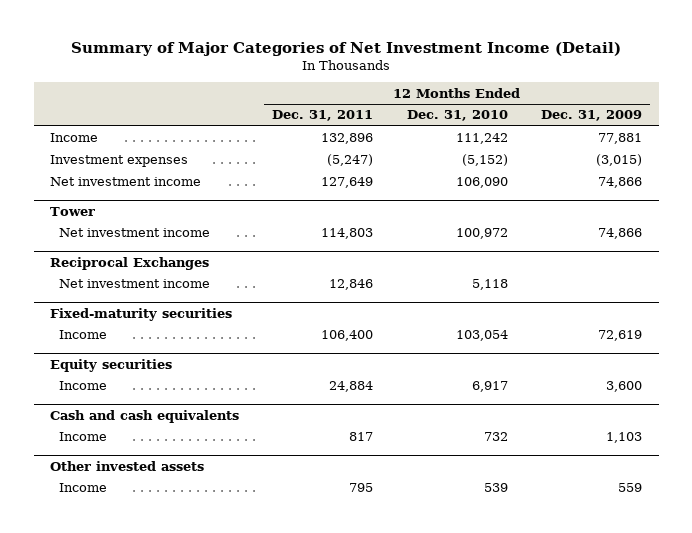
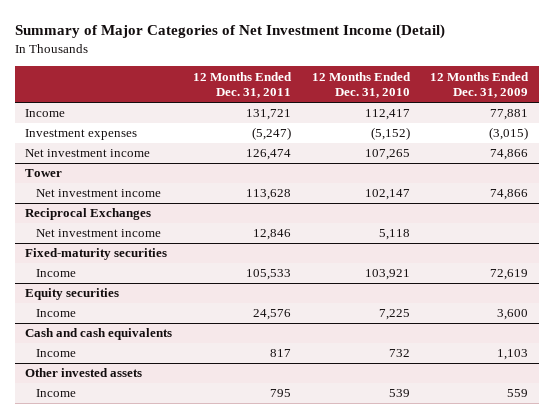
[321,133,374,145] 132,896 -> [246,109,292,121] 131,721
[455,133,508,145] 111,242 -> [364,109,410,121] 112,417
[321,177,374,189] 127,649 -> [246,149,292,161] 126,474
[455,177,508,189] 106,090 -> [364,149,410,161] 107,265
[321,228,374,240] 114,803 -> [246,189,292,201] 113,628
[455,228,508,240] 100,972 -> [364,189,410,201] 102,147
[321,330,374,342] 106,400 -> [246,269,292,281] 105,533
[455,330,508,342] 103,054 -> [364,269,410,281] 103,921
[329,381,374,393] 24,884 -> [253,309,292,321] 24,576
[471,381,508,393] 6,917 -> [378,309,410,321] 7,225

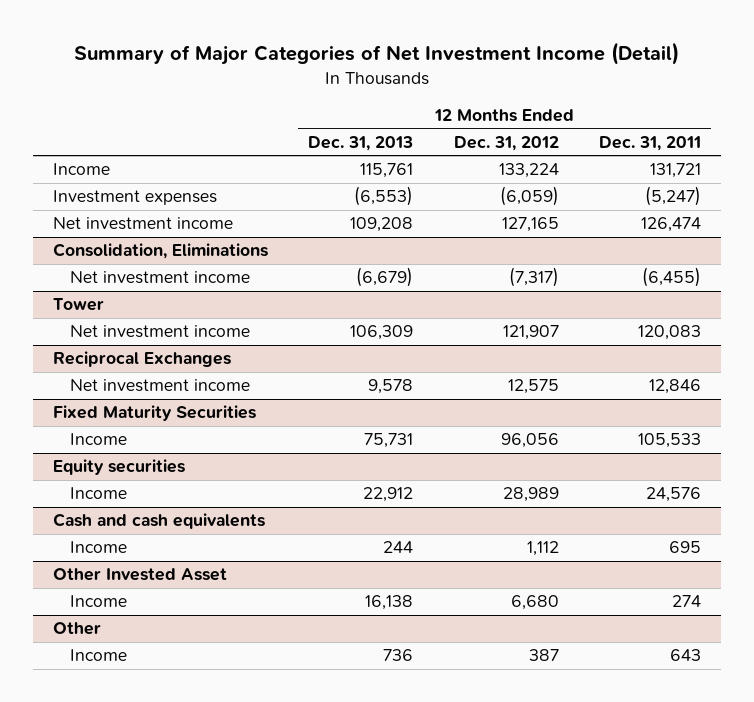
[311,71,411,99] 12 Months Ended Dec. 31, 2010 -> none
[430,71,530,99] 12 Months Ended Dec. 31, 2009 -> none
none -> [308,135,414,151] Dec. 31, 2013
none -> [453,135,559,151] Dec. 31, 2012
none -> [53,243,269,260] Consolidation, Eliminations
none -> [70,271,251,285] Net investment income
[246,189,292,201] 113,628 -> [637,325,701,341] 120,083
[25,248,168,261] Fixed-maturity securities -> [53,405,257,422] Fixed Maturity Securities
[270,349,292,358] 817 -> [668,541,701,554] 695
[25,368,143,378] Other invested assets -> [53,568,228,582] Other Invested Asset
[270,389,292,398] 795 -> [671,595,701,608] 274
none -> [53,622,102,636] Other
none -> [70,649,128,662] Income

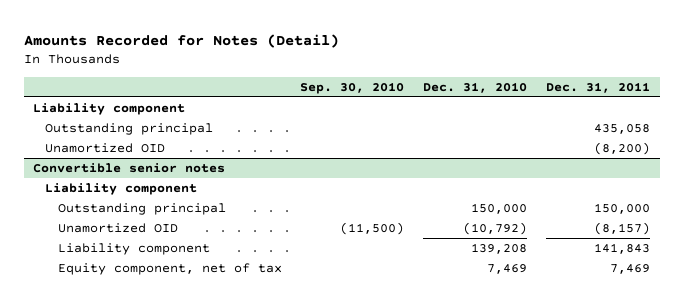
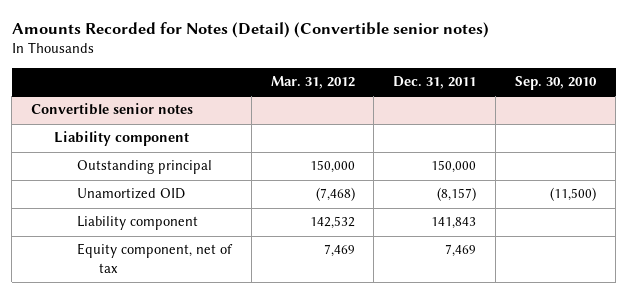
[23,33,339,48] Amounts Recorded for Notes (Detail) -> [11,22,489,39] Amounts Recorded for Notes (Detail) (Convertible senior notes)
[423,81,528,93] Dec. 31, 2010 -> none
none -> [270,76,355,90] Mar. 31, 2012
[33,103,186,116] Liability component -> none
[45,123,214,136] Outstanding principal -> none
[45,143,166,154] Unamortized OID -> none

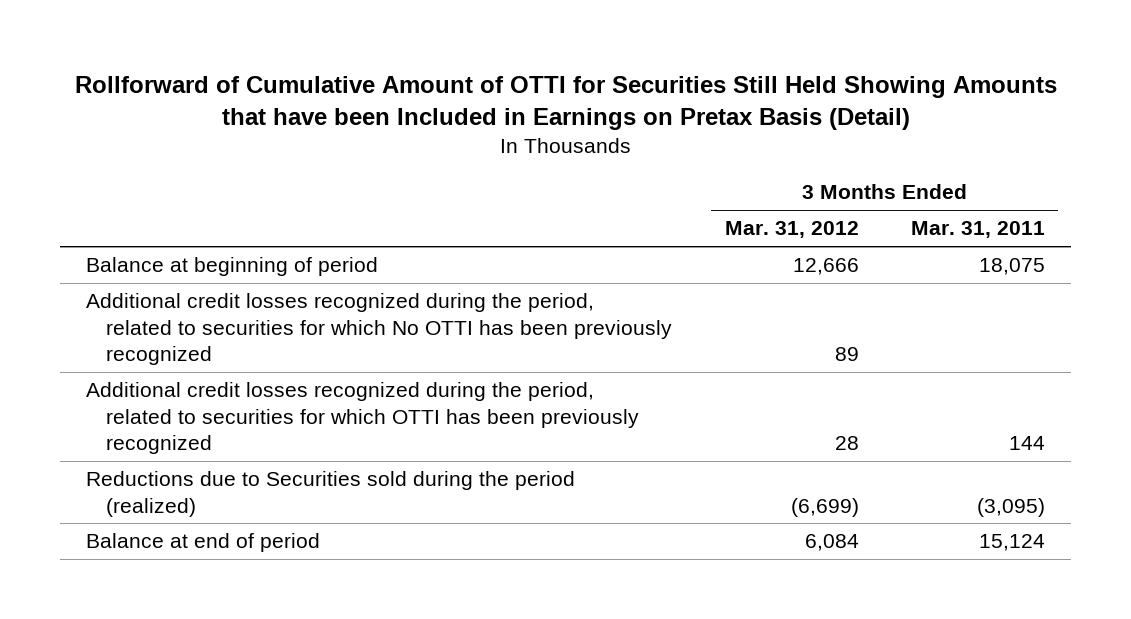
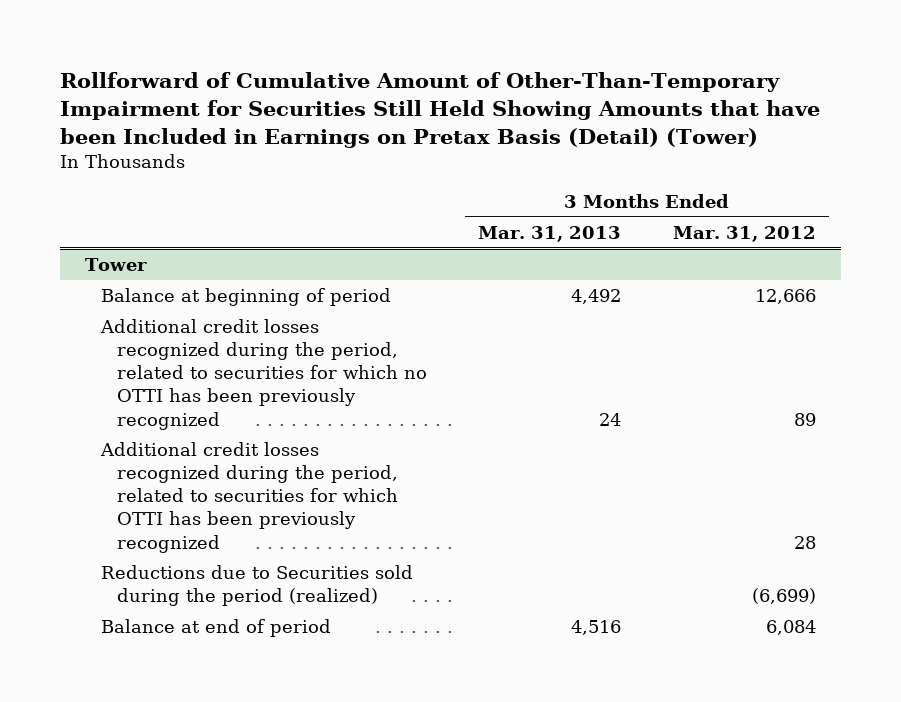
[74,75,1057,130] Rollforward of Cumulative Amount of OTTI for Securities Still Held Showing Amounts that have been Included in Earnings on Pretax Basis (Detail) -> [59,71,820,148] Rollforward of Cumulative Amount of Other-Than-Temporary Impairment for Securities Still Held Showing Amounts that have been Included in Earnings on Pretax Basis (Detail) (Tower)
[910,221,1045,239] Mar. 31, 2011 -> none
none -> [478,225,622,242] Mar. 31, 2013
none -> [85,257,148,271] Tower
[86,293,673,366] Additional credit losses recognized during the period, related to securities for which No OTTI has been previously recognized -> [100,318,427,430] Additional credit losses recognized during the period, related to securities for which no OTTI has been previously recognized

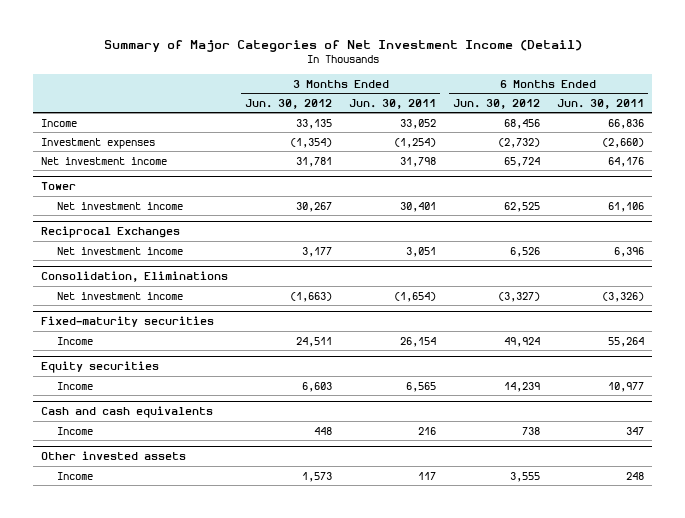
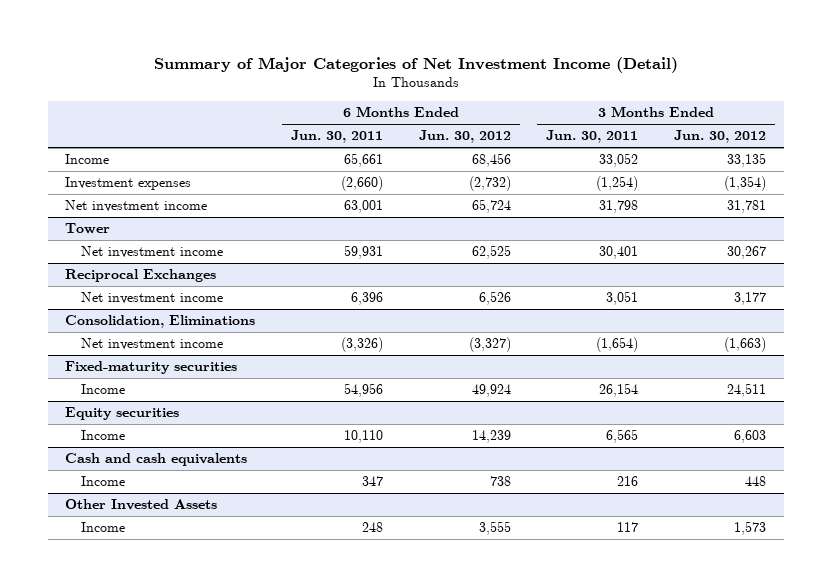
[607,118,644,129] 66,836 -> [344,153,384,168] 65,661
[607,156,644,167] 64,176 -> [344,200,384,214] 63,001
[607,201,644,212] 61,106 -> [344,245,384,260] 59,931
[607,336,644,347] 55,264 -> [344,383,384,398] 54,956
[607,381,644,392] 10,977 -> [344,430,384,444] 10,110
[41,451,187,461] Other invested assets -> [65,499,218,511] Other Invested Assets

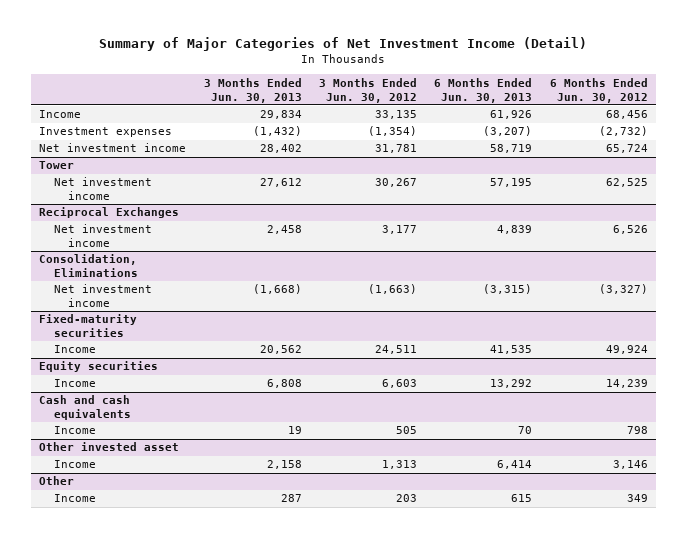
[291,130,384,144] Jun. 30, 2011 -> none
[546,130,639,144] Jun. 30, 2011 -> none
none -> [203,77,302,103] 3 Months Ended Jun. 30, 2013
none -> [434,77,533,103] 6 Months Ended Jun. 30, 2013
[489,476,511,487] 738 -> [626,426,648,435] 798
[745,476,767,487] 448 -> [395,426,417,435] 505
[65,499,218,511] Other Invested Assets -> [39,442,180,452] Other invested asset
[478,521,511,536] 3,555 -> [612,460,648,470] 3,146
[734,521,767,536] 1,573 -> [381,460,417,470] 1,313
none -> [39,476,75,486] Other
none -> [53,494,96,503] Income

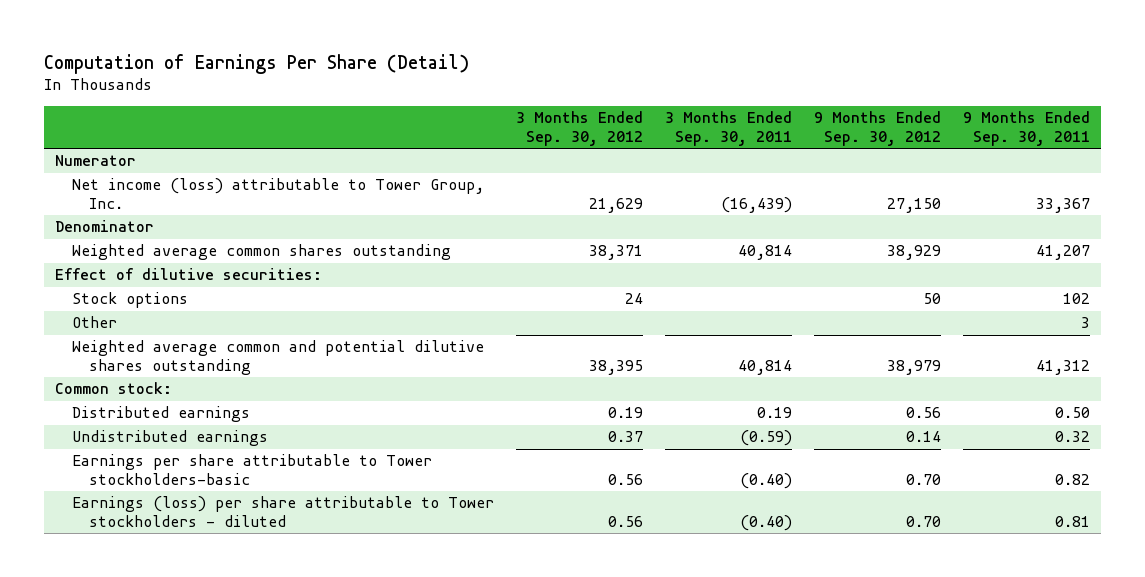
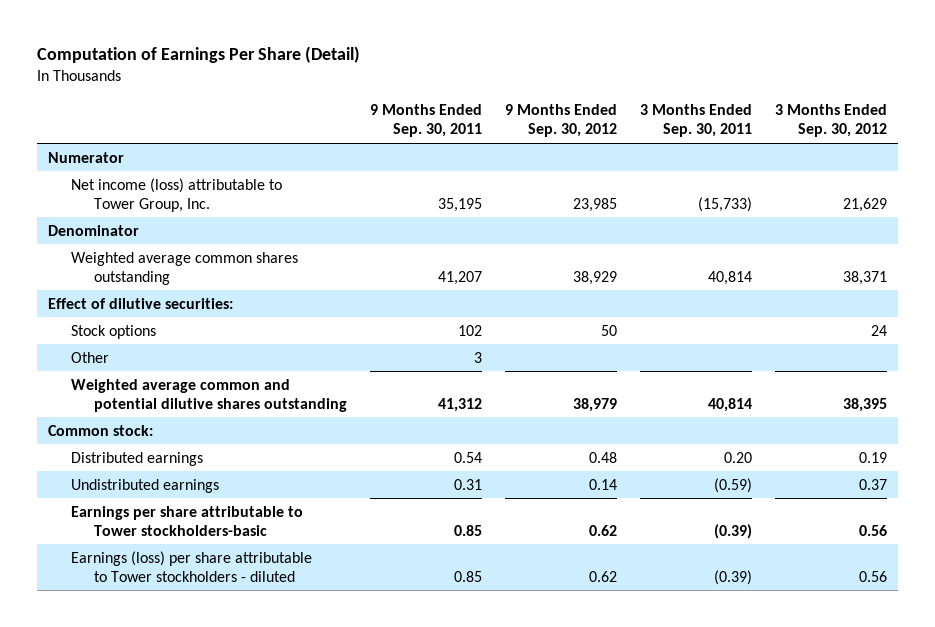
[720,196,792,213] (16,439) -> [697,196,752,212] (15,733)
[886,197,941,213] 27,150 -> [572,197,617,212] 23,985
[1035,197,1090,213] 33,367 -> [437,197,482,212] 35,195
[756,407,792,419] 0.19 -> [723,451,752,463] 0.20
[905,407,941,419] 0.56 -> [588,451,617,463] 0.48
[1054,407,1090,419] 0.50 -> [453,451,482,463] 0.54
[1054,431,1090,443] 0.32 -> [453,478,482,490] 0.31
[739,472,792,489] (0.40) -> [713,523,752,539] (0.39)
[905,473,941,485] 0.70 -> [588,524,617,536] 0.62
[1054,473,1090,485] 0.82 -> [453,524,482,536] 0.85
[739,514,792,531] (0.40) -> [713,569,752,585] (0.39)
[905,515,941,527] 0.70 -> [588,570,617,582] 0.62
[1054,515,1090,527] 0.81 -> [453,570,482,582] 0.85

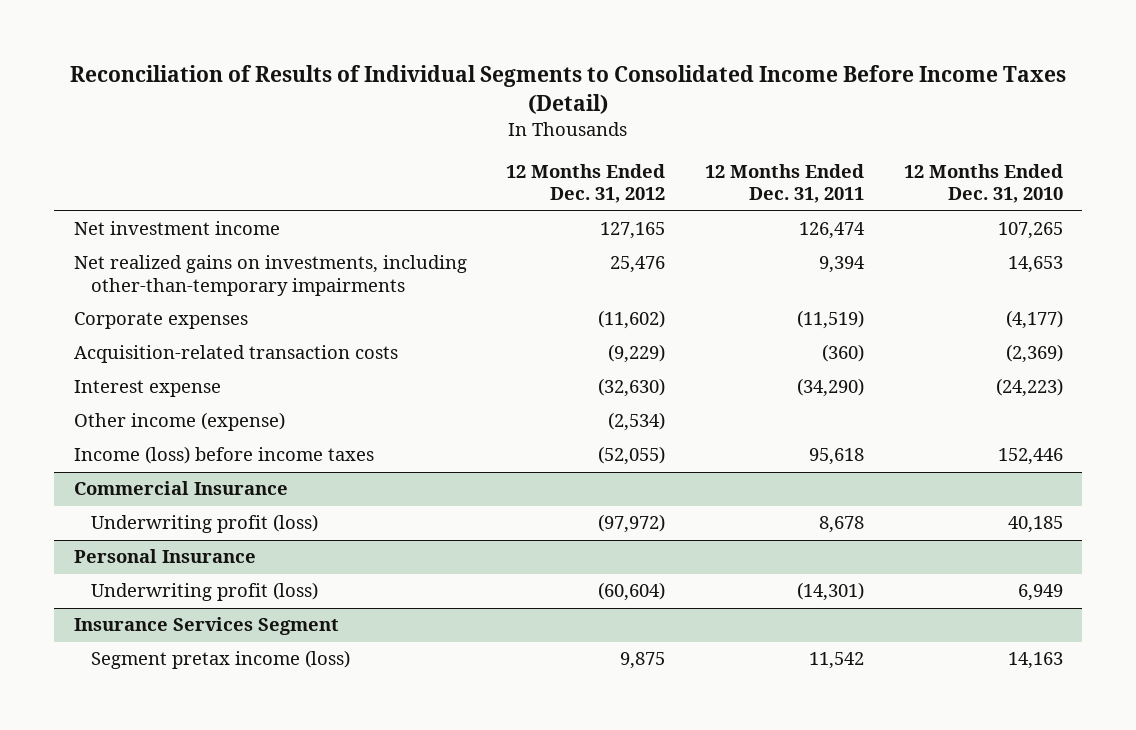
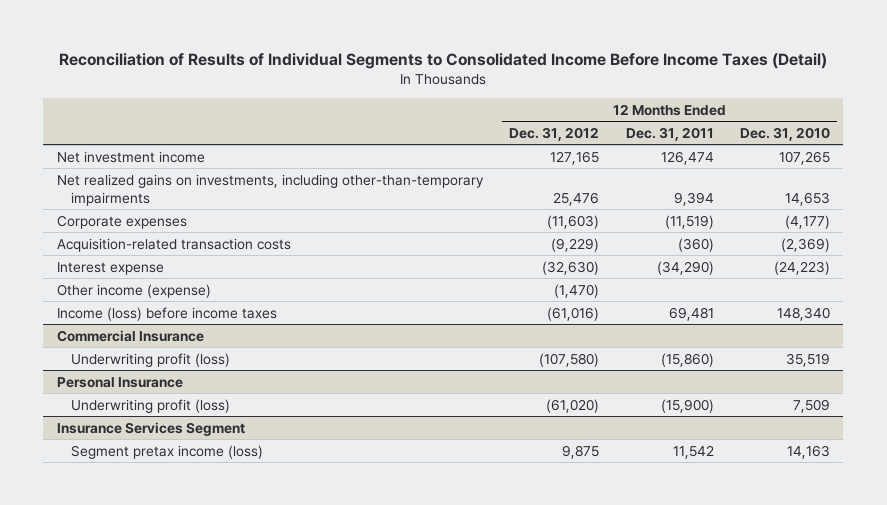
[598,310,666,330] (11,602) -> [547,214,600,229] (11,603)
[608,412,666,432] (2,534) -> [554,283,600,298] (1,470)
[598,446,666,466] (52,055) -> [547,306,600,321] (61,016)
[808,448,864,466] 95,618 -> [668,306,714,321] 69,481
[997,448,1063,466] 152,446 -> [777,306,831,321] 148,340
[598,514,666,534] (97,972) -> [539,352,600,367] (107,580)
[818,516,864,534] 8,678 -> [660,352,714,367] (15,860)
[1007,516,1063,534] 40,185 -> [786,352,831,367] 35,519
[598,582,666,602] (60,604) -> [546,398,600,413] (61,020)
[796,582,864,602] (14,301) -> [660,398,714,413] (15,900)
[1017,584,1063,602] 6,949 -> [793,398,831,413] 7,509

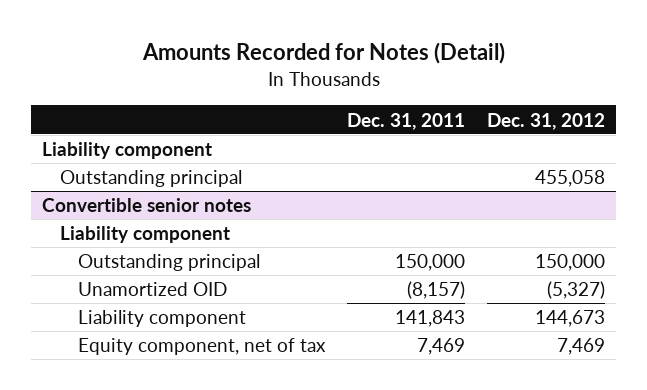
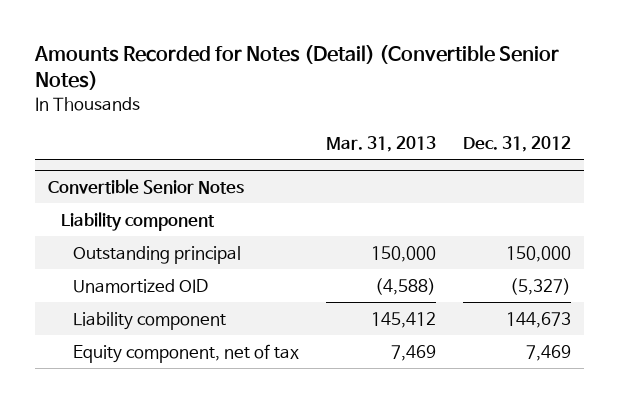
[141,42,505,65] Amounts Recorded for Notes (Detail) -> [33,44,559,90] Amounts Recorded for Notes (Detail) (Convertible Senior Notes)
[346,112,465,130] Dec. 31, 2011 -> none
none -> [325,135,436,152] Mar. 31, 2013
[41,142,212,160] Liability component -> none
[59,170,242,188] Outstanding principal -> none
[41,198,251,213] Convertible senior notes -> [48,178,245,194] Convertible Senior Notes

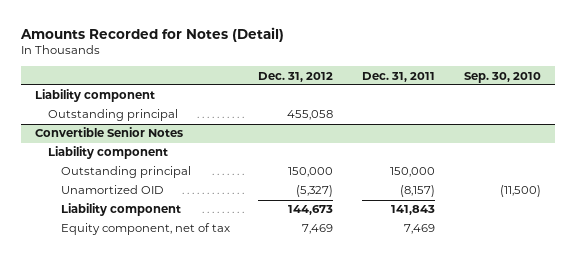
[33,44,559,90] Amounts Recorded for Notes (Detail) (Convertible Senior Notes) -> [19,26,284,42] Amounts Recorded for Notes (Detail)
[325,135,436,152] Mar. 31, 2013 -> none
none -> [362,71,436,82] Dec. 31, 2011
none -> [463,71,541,83] Sep. 30, 2010
none -> [35,89,156,103] Liability component
none -> [47,109,178,122] Outstanding principal

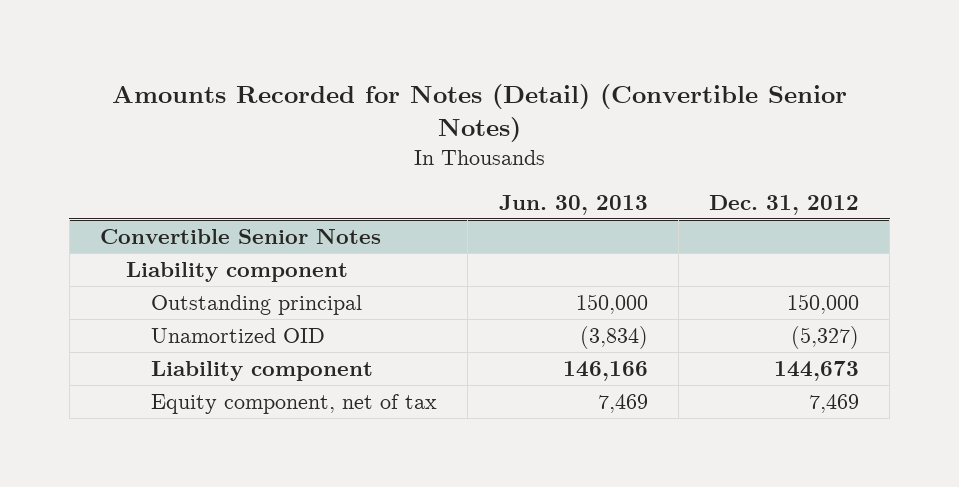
[19,26,284,42] Amounts Recorded for Notes (Detail) -> [111,83,847,142] Amounts Recorded for Notes (Detail) (Convertible Senior Notes)
[362,71,436,82] Dec. 31, 2011 -> none
[463,71,541,83] Sep. 30, 2010 -> none
none -> [498,194,648,215] Jun. 30, 2013
[35,89,156,103] Liability component -> none
[47,109,178,122] Outstanding principal -> none

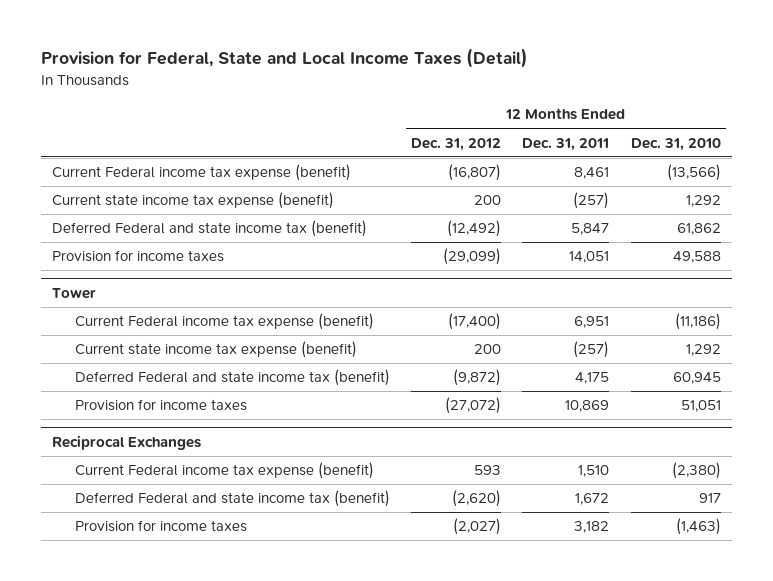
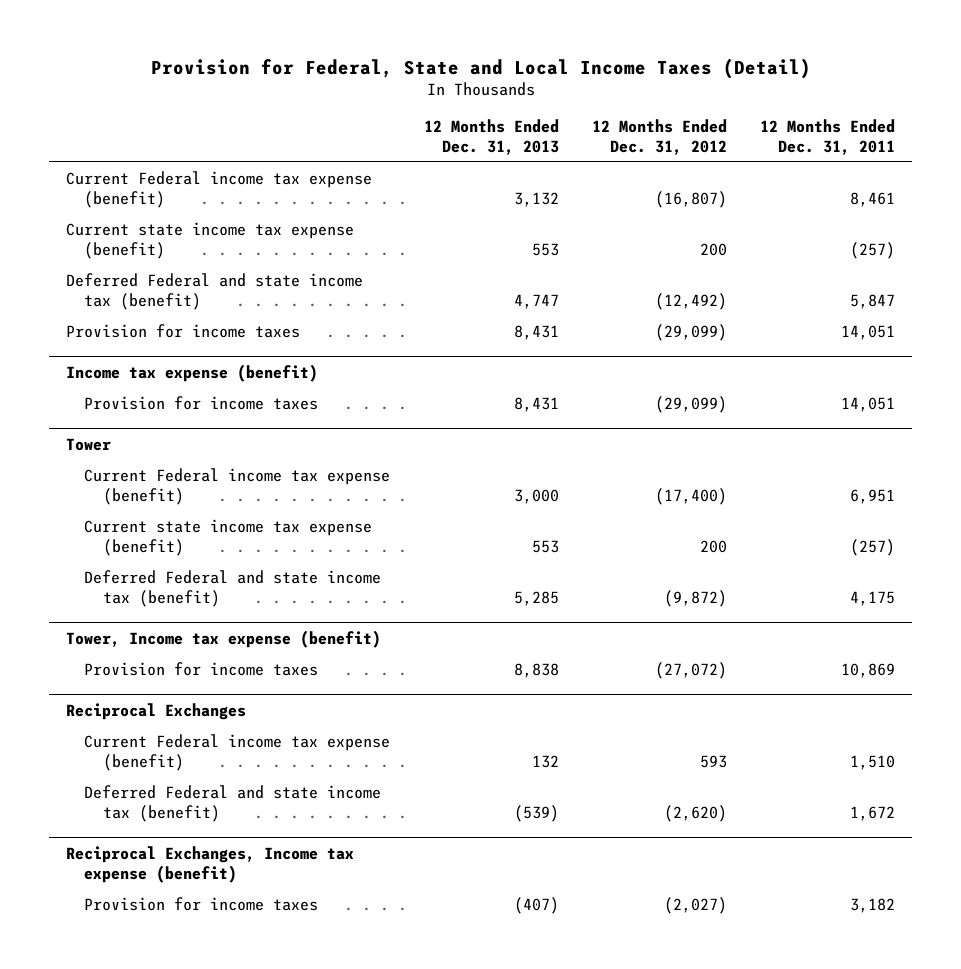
[630,137,721,151] Dec. 31, 2010 -> none
none -> [423,119,559,155] 12 Months Ended Dec. 31, 2013
none -> [65,363,318,382] Income tax expense (benefit)
none -> [84,396,319,411] Provision for income taxes
none -> [65,629,381,648] Tower, Income tax expense (benefit)
none -> [65,845,354,883] Reciprocal Exchanges, Income tax expense (benefit)

